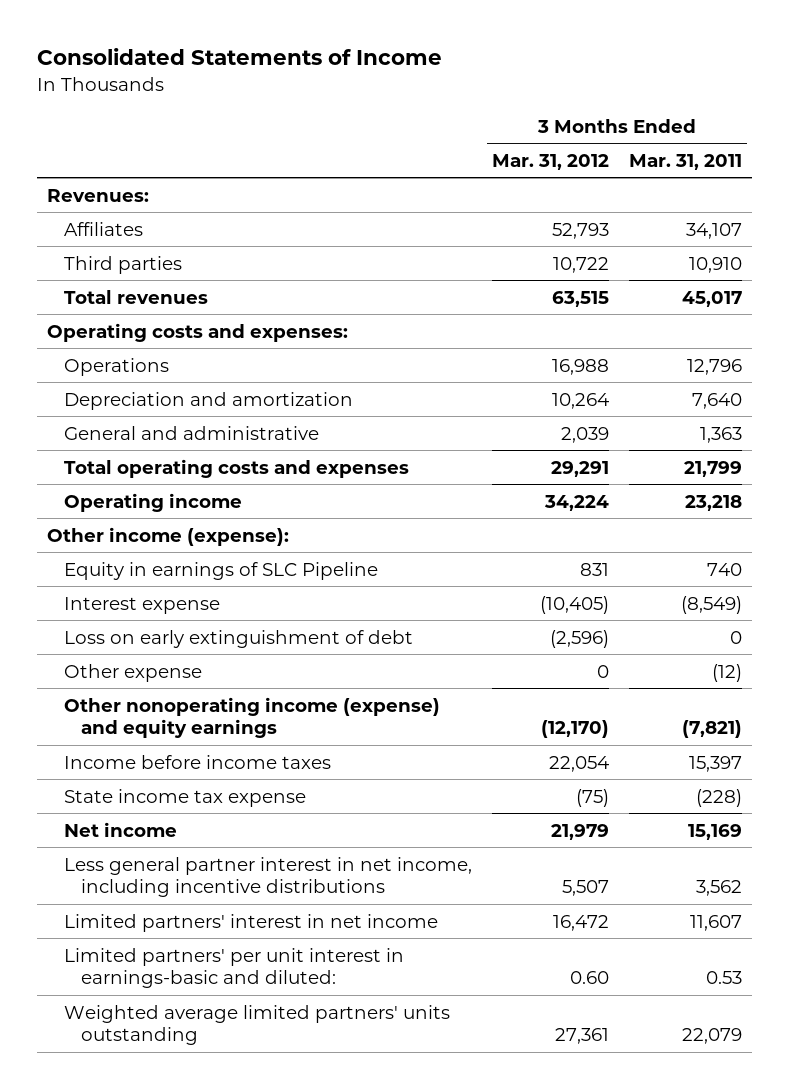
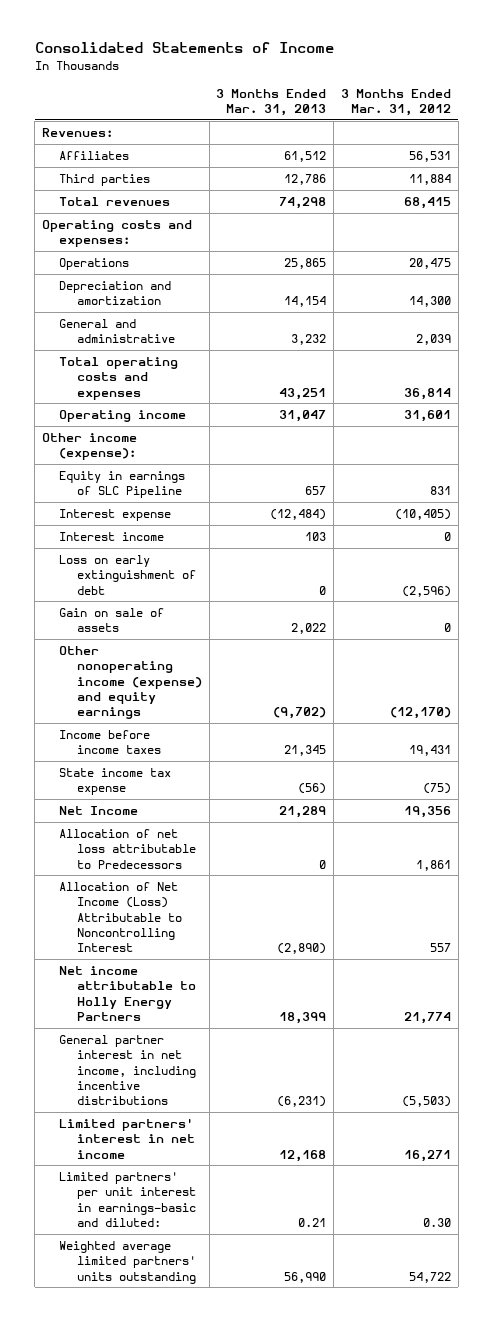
[629,153,743,170] Mar. 31, 2011 -> none
none -> [216,88,327,116] 3 Months Ended Mar. 31, 2013
[551,222,609,239] 52,793 -> [409,151,452,163] 56,531
[552,256,609,273] 10,722 -> [409,174,452,186] 11,884
[551,290,609,307] 63,515 -> [404,197,452,210] 68,415
[551,358,609,375] 16,988 -> [409,258,452,270] 20,475
[551,392,609,409] 10,264 -> [409,296,452,308] 14,300
[550,460,609,477] 29,291 -> [404,387,452,400] 36,814
[543,494,609,511] 34,224 -> [404,410,452,423] 31,601
none -> [59,532,165,542] Interest income
[63,663,202,682] Other expense -> [59,608,165,633] Gain on sale of assets
[548,755,609,772] 22,054 -> [409,745,452,757] 19,431
none -> [59,806,139,816] Net Income
none -> [59,829,196,869] Allocation of net loss attributable to Predecessors
none -> [59,882,182,953] Allocation of Net Income (Loss) Attributable to Noncontrolling Interest
[63,821,177,837] Net income -> [59,966,196,1021] Net income attributable to Holly Energy Partners
[550,823,609,840] 21,979 -> [404,1011,452,1024] 21,774
[63,856,472,898] Less general partner interest in net income, including incentive distributions -> [59,1035,196,1106] General partner interest in net income, including incentive distributions
[561,880,609,897] 5,507 -> [402,1096,452,1108] (5,503)
[552,914,609,931] 16,472 -> [404,1149,452,1162] 16,271
[569,971,609,985] 0.60 -> [423,1217,452,1227] 0.30
[554,1028,609,1045] 27,361 -> [409,1271,452,1283] 54,722

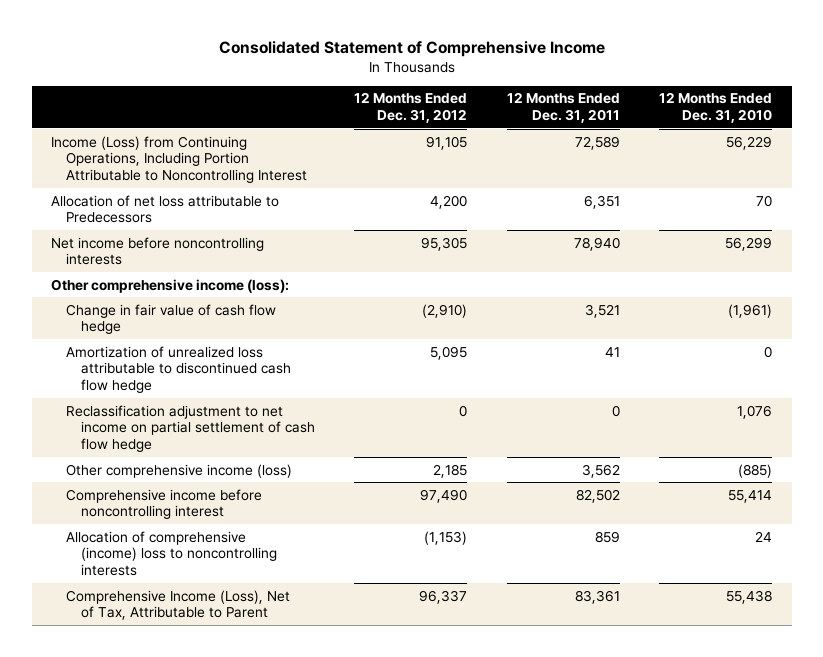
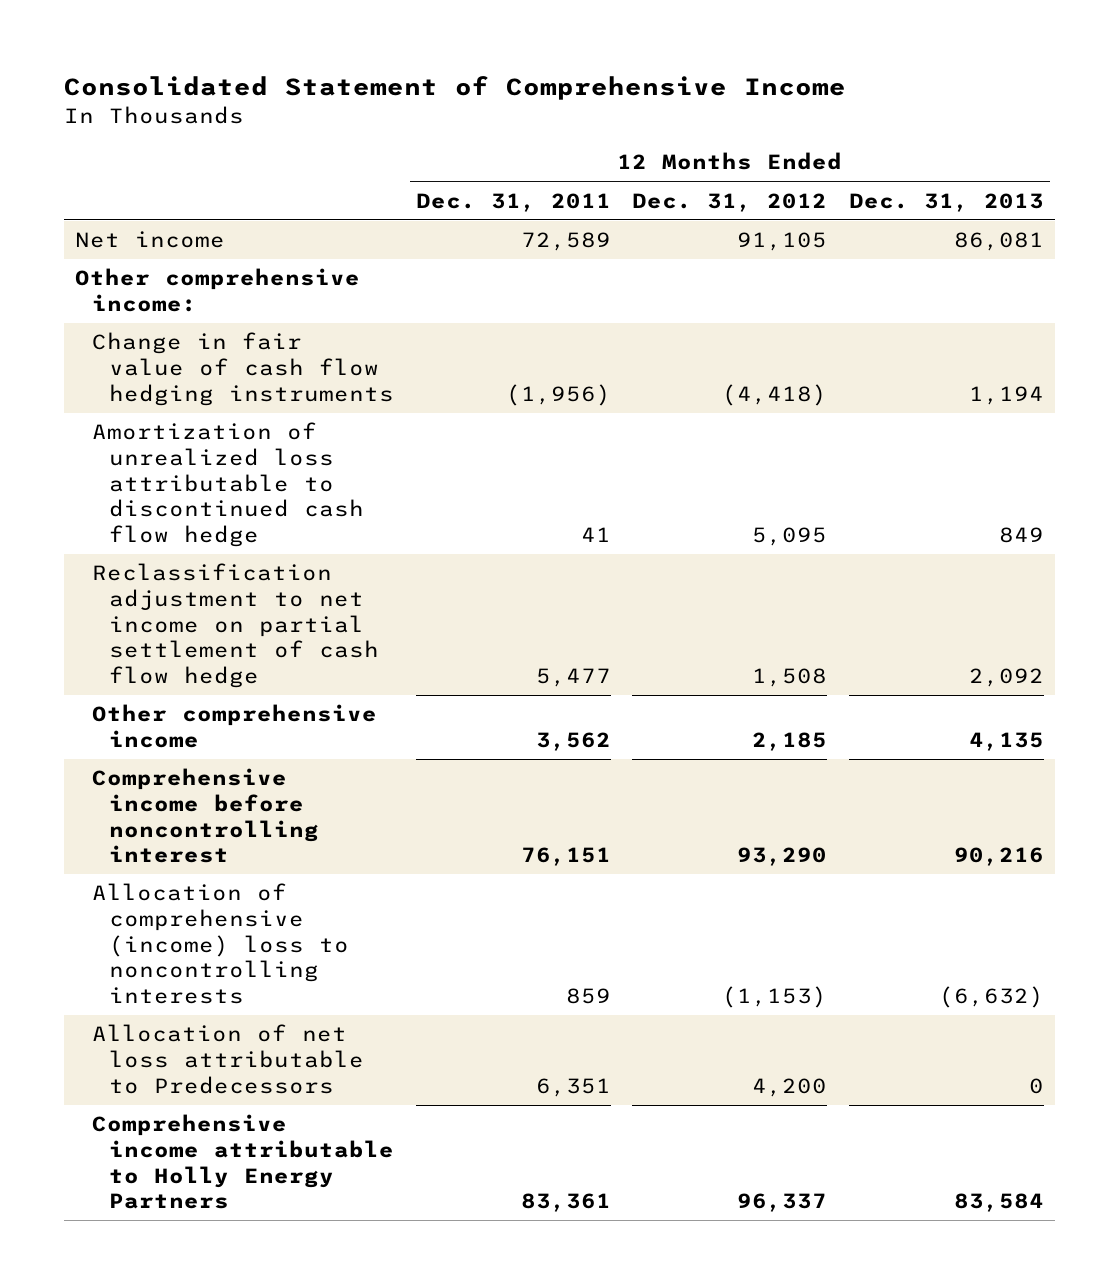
[659,92,773,124] 12 Months Ended Dec. 31, 2010 -> none
none -> [849,192,1045,212] Dec. 31, 2013
[51,236,265,266] Net income before noncontrolling interests -> none
[51,135,308,184] Income (Loss) from Continuing Operations, Including Portion Attributable to Noncontrolling Interest -> [74,231,225,249] Net income
[51,278,290,293] Other comprehensive income (loss): -> [74,268,360,312] Other comprehensive income:
[66,303,277,335] Change in fair value of cash flow hedge -> [91,332,394,406] Change in fair value of cash flow hedging instruments
[422,303,468,318] (2,910) -> [722,383,828,406] (4,418)
[584,303,620,318] 3,521 -> [505,383,611,406] (1,956)
[459,404,468,417] 0 -> [752,668,828,688] 1,508
[611,404,620,417] 0 -> [535,668,611,688] 5,477
[66,463,293,478] Other comprehensive income (loss) -> [91,704,377,748] Other comprehensive income
[420,488,468,503] 97,490 -> [737,847,828,867] 93,290
[575,488,620,503] 82,502 -> [520,847,611,867] 76,151
[51,194,280,224] Allocation of net loss attributable to Predecessors -> [91,1024,364,1094] Allocation of net loss attributable to Predecessors
[66,589,291,621] Comprehensive Income (Loss), Net of Tax, Attributable to Parent -> [91,1114,394,1210] Comprehensive income attributable to Holly Energy Partners

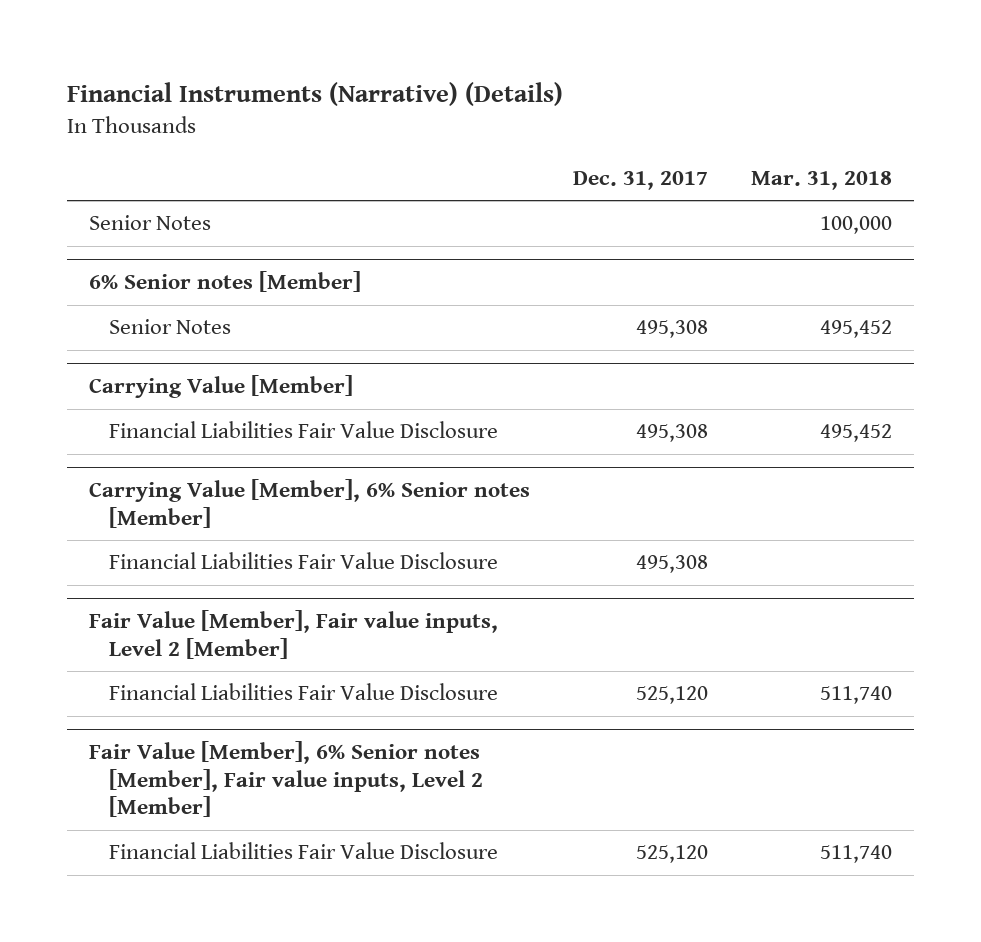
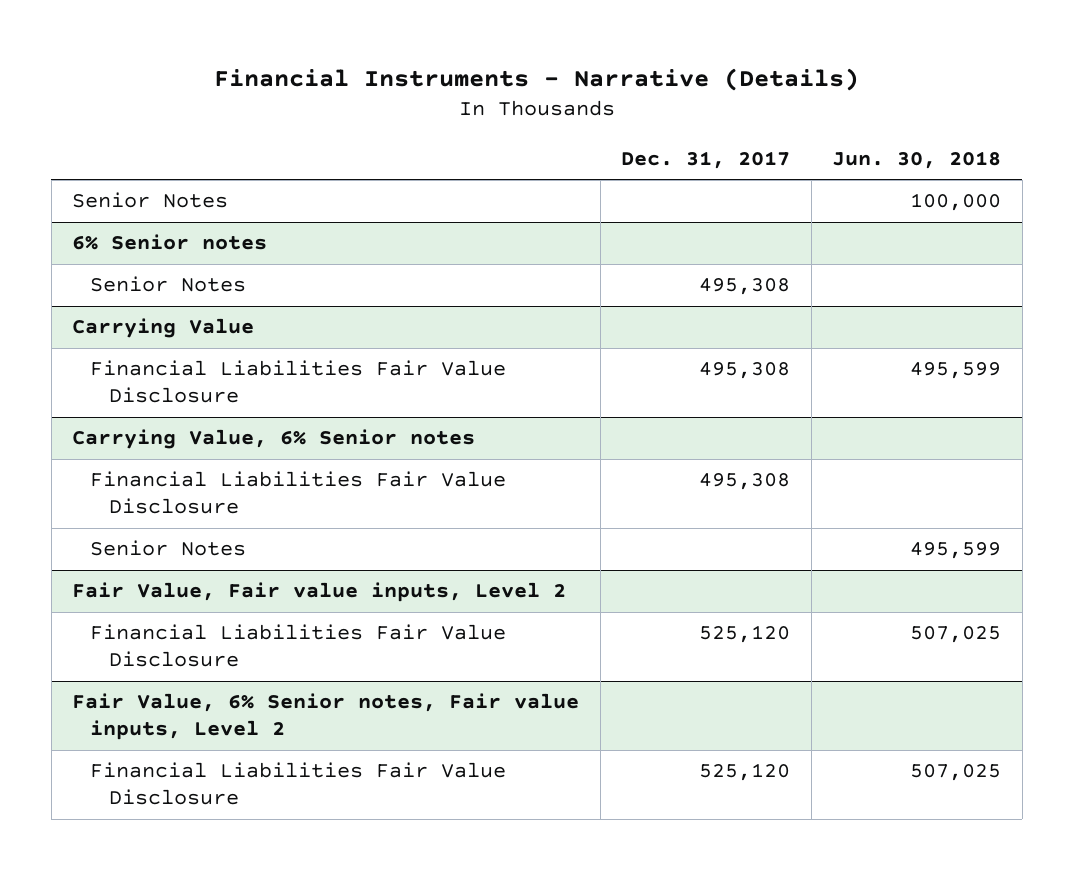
[67,82,564,107] Financial Instruments (Narrative) (Details) -> [213,67,859,91] Financial Instruments - Narrative (Details)
[751,170,893,190] Mar. 31, 2018 -> none
none -> [832,150,1002,169] Jun. 30, 2018
[88,271,361,293] 6% Senior notes [Member] -> [72,234,268,251] 6% Senior notes
[88,375,353,399] Carrying Value [Member] -> [72,318,255,339] Carrying Value
[88,479,530,528] Carrying Value [Member], 6% Senior notes [Member] -> [72,429,476,450] Carrying Value, 6% Senior notes
none -> [90,540,247,557] Senior Notes
[88,610,498,659] Fair Value [Member], Fair value inputs, Level 2 [Member] -> [72,582,567,603] Fair Value, Fair value inputs, Level 2
[88,741,484,818] Fair Value [Member], 6% Senior notes [Member], Fair value inputs, Level 2 [Member] -> [72,693,580,741] Fair Value, 6% Senior notes, Fair value inputs, Level 2

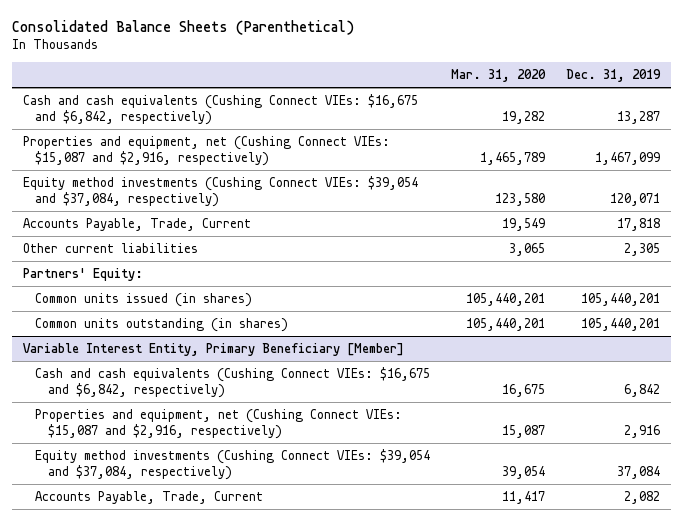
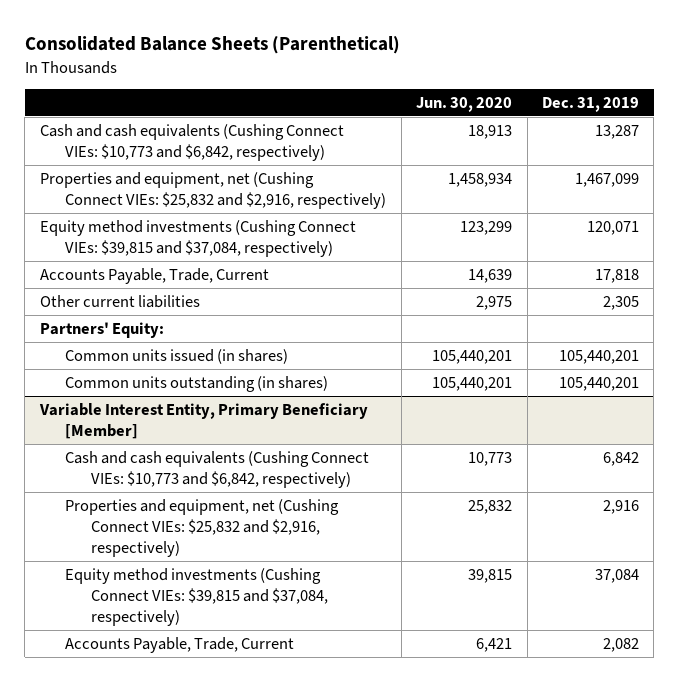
[451,69,547,83] Mar. 31, 2020 -> none
none -> [416,97,513,113] Jun. 30, 2020
[22,94,418,125] Cash and cash equivalents (Cushing Connect VIEs: $16,675 and $6,842, respectively) -> [39,123,344,161] Cash and cash equivalents (Cushing Connect VIEs: $10,773 and $6,842, respectively)
[22,136,390,166] Properties and equipment, net (Cushing Connect VIEs: $15,087 and $2,916, respectively) -> [39,171,387,209] Properties and equipment, net (Cushing Connect VIEs: $25,832 and $2,916, respectively)
[22,176,418,207] Equity method investments (Cushing Connect VIEs: $39,054 and $37,084, respectively) -> [39,219,356,257] Equity method investments (Cushing Connect VIEs: $39,815 and $37,084, respectively)
[35,367,431,398] Cash and cash equivalents (Cushing Connect VIEs: $16,675 and $6,842, respectively) -> [65,450,370,488] Cash and cash equivalents (Cushing Connect VIEs: $10,773 and $6,842, respectively)
[35,409,403,439] Properties and equipment, net (Cushing Connect VIEs: $15,087 and $2,916, respectively) -> [65,498,340,558] Properties and equipment, net (Cushing Connect VIEs: $25,832 and $2,916, respectively)
[35,449,431,480] Equity method investments (Cushing Connect VIEs: $39,054 and $37,084, respectively) -> [65,567,329,627] Equity method investments (Cushing Connect VIEs: $39,815 and $37,084, respectively)

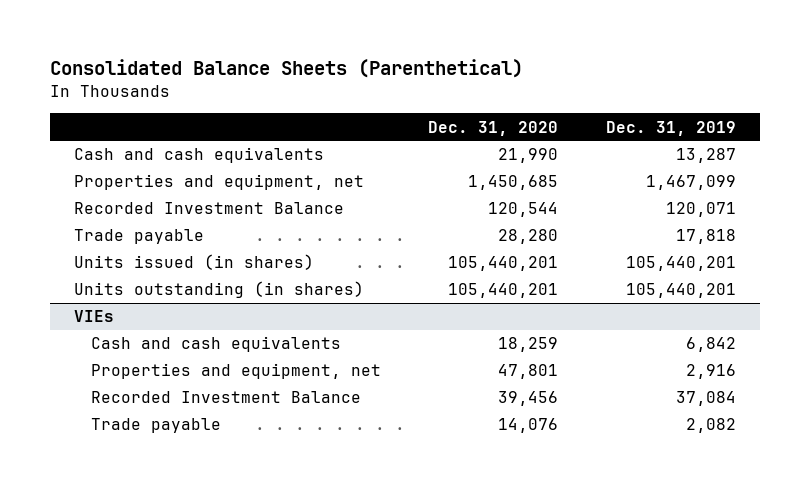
[416,97,513,113] Jun. 30, 2020 -> none
none -> [428,120,559,136] Dec. 31, 2020
[39,294,200,308] Other current liabilities -> none
[39,321,164,338] Partners' Equity: -> none
[39,123,344,161] Cash and cash equivalents (Cushing Connect VIEs: $10,773 and $6,842, respectively) -> [73,147,324,164] Cash and cash equivalents
[39,171,387,209] Properties and equipment, net (Cushing Connect VIEs: $25,832 and $2,916, respectively) -> [73,174,364,191] Properties and equipment, net
[39,219,356,257] Equity method investments (Cushing Connect VIEs: $39,815 and $37,084, respectively) -> [73,202,344,215] Recorded Investment Balance
[39,267,269,284] Accounts Payable, Trade, Current -> [73,229,204,245] Trade payable
[65,348,289,364] Common units issued (in shares) -> [73,254,314,271] Units issued (in shares)
[65,375,329,392] Common units outstanding (in shares) -> [73,281,364,299] Units outstanding (in shares)
[38,402,368,439] Variable Interest Entity, Primary Beneficiary [Member] -> [73,310,114,323] VIEs
[65,450,370,488] Cash and cash equivalents (Cushing Connect VIEs: $10,773 and $6,842, respectively) -> [90,336,341,353] Cash and cash equivalents
[65,498,340,558] Properties and equipment, net (Cushing Connect VIEs: $25,832 and $2,916, respectively) -> [90,363,381,380] Properties and equipment, net
[65,567,329,627] Equity method investments (Cushing Connect VIEs: $39,815 and $37,084, respectively) -> [90,391,361,404] Recorded Investment Balance
[65,636,295,653] Accounts Payable, Trade, Current -> [90,418,221,434] Trade payable

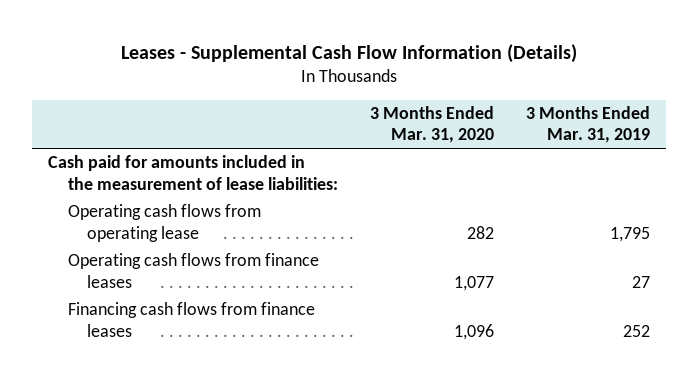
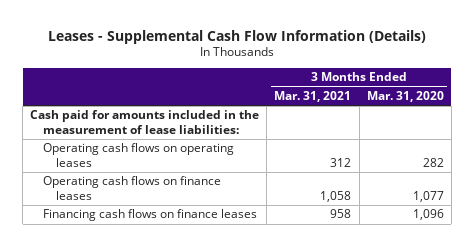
[525,105,650,144] 3 Months Ended Mar. 31, 2019 -> none
none -> [274,90,352,102] Mar. 31, 2021
[67,204,261,242] Operating cash flows from operating lease -> [42,143,234,167] Operating cash flows on operating leases
[67,253,319,288] Operating cash flows from finance leases -> [42,176,221,200] Operating cash flows on finance leases
[67,302,315,337] Financing cash flows from finance leases -> [42,209,257,222] Financing cash flows on finance leases

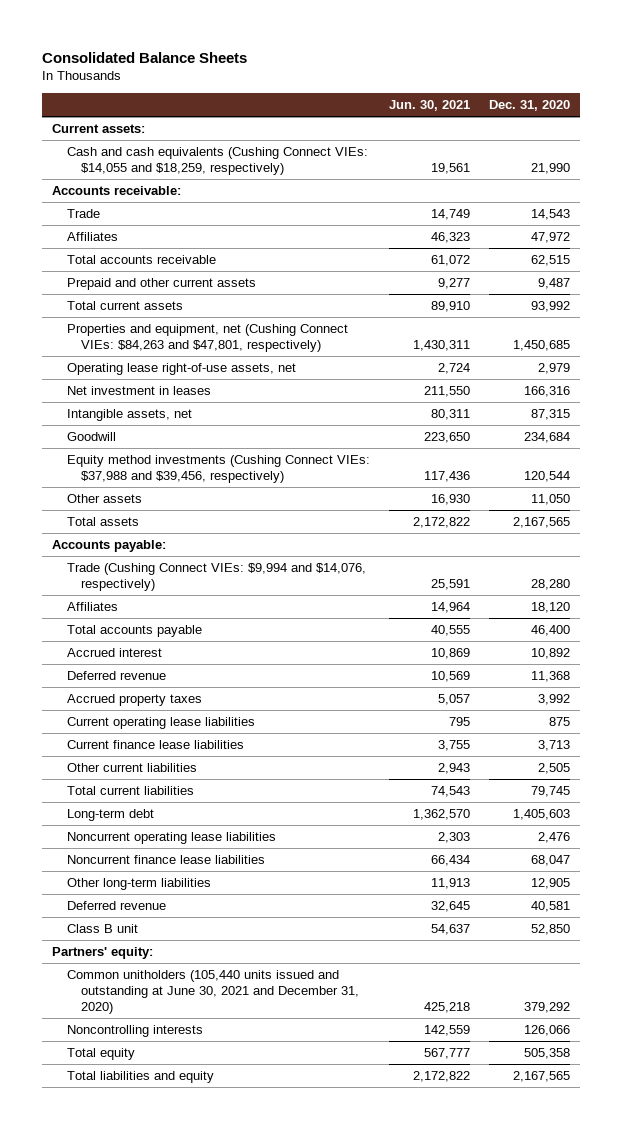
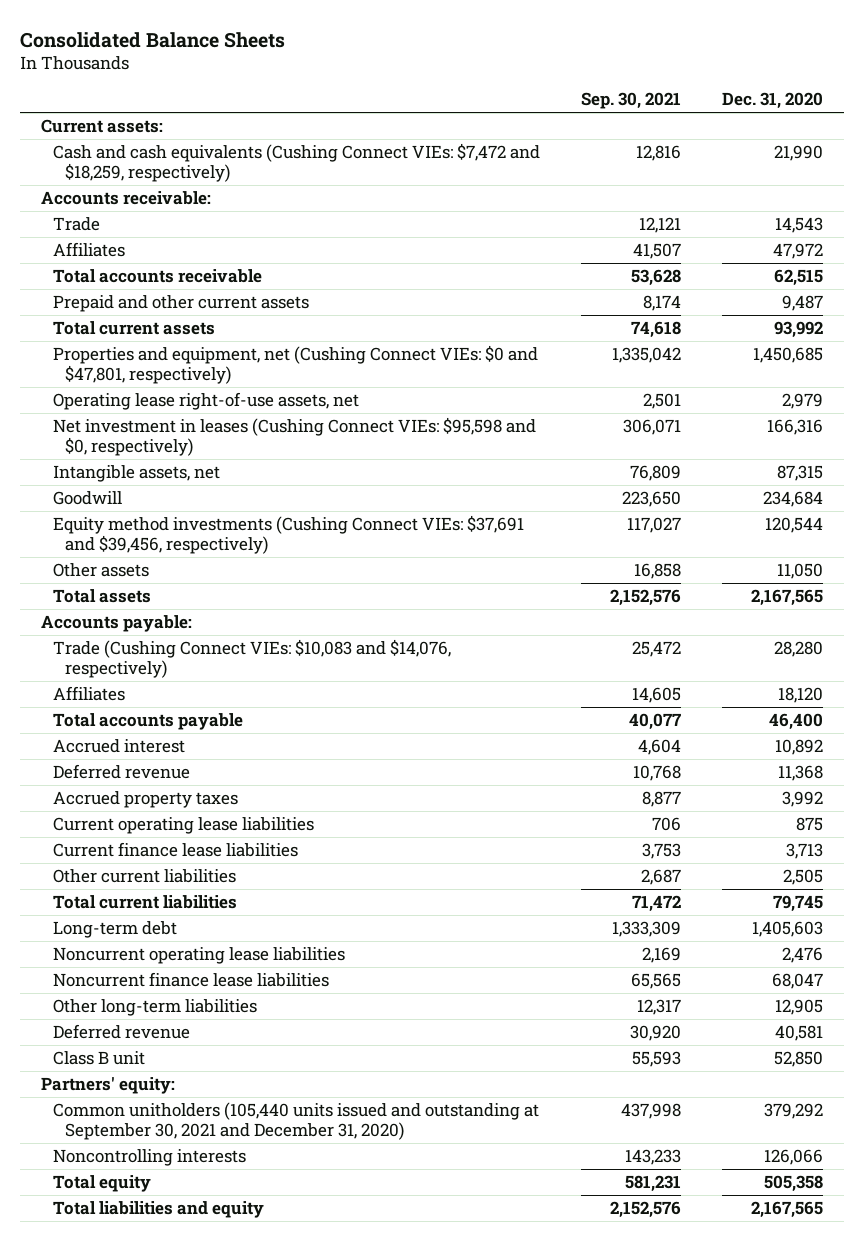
[388,100,470,112] Jun. 30, 2021 -> none
none -> [581,92,682,110] Sep. 30, 2021
[66,146,368,175] Cash and cash equivalents (Cushing Connect VIEs: $14,055 and $18,259, respectively) -> [52,143,540,183] Cash and cash equivalents (Cushing Connect VIEs: $7,472 and $18,259, respectively)
[66,323,348,352] Properties and equipment, net (Cushing Connect VIEs: $84,263 and $47,801, respectively) -> [52,345,538,385] Properties and equipment, net (Cushing Connect VIEs: $0 and $47,801, respectively)
[66,385,211,395] Net investment in leases -> [52,417,536,457] Net investment in leases (Cushing Connect VIEs: $95,598 and $0, respectively)
[66,454,370,483] Equity method investments (Cushing Connect VIEs: $37,988 and $39,456, respectively) -> [52,515,524,555] Equity method investments (Cushing Connect VIEs: $37,691 and $39,456, respectively)
[66,562,366,591] Trade (Cushing Connect VIEs: $9,994 and $14,076, respectively) -> [52,639,451,679] Trade (Cushing Connect VIEs: $10,083 and $14,076, respectively)
[66,969,359,1014] Common unitholders (105,440 units issued and outstanding at June 30, 2021 and December 31, 2020) -> [52,1102,539,1141] Common unitholders (105,440 units issued and outstanding at September 30, 2021 and December 31, 2020)

